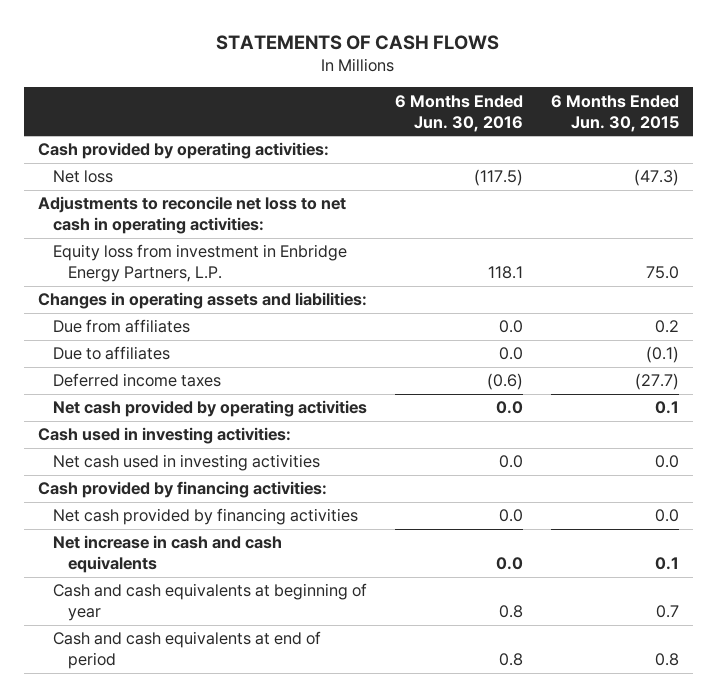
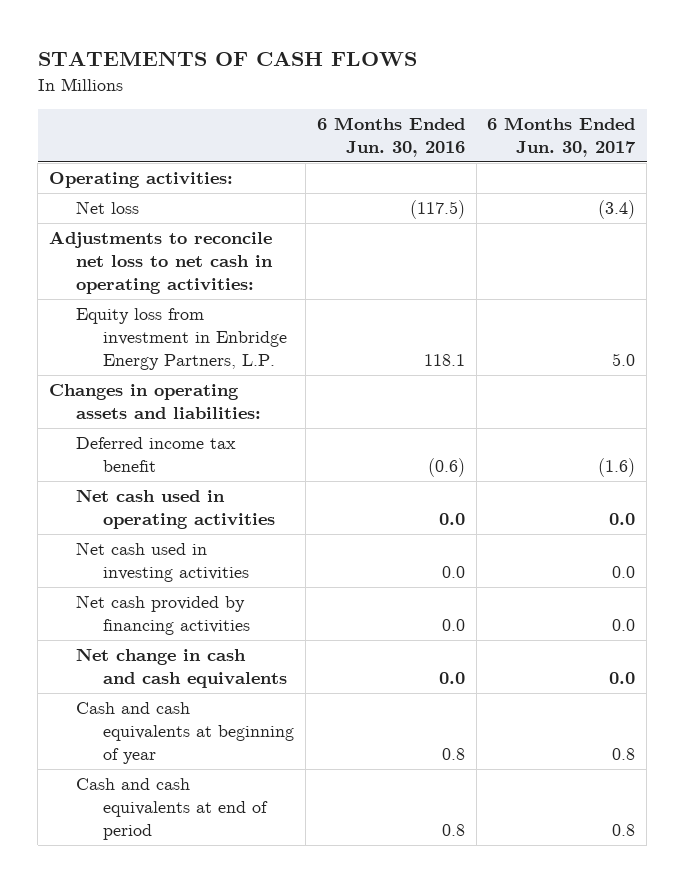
[550,94,679,132] 6 Months Ended Jun. 30, 2015 -> none
none -> [487,117,637,158] 6 Months Ended Jun. 30, 2017
[37,142,329,160] Cash provided by operating activities: -> [49,172,234,189] Operating activities:
[52,319,190,334] Due from affiliates -> none
[52,346,170,361] Due to affiliates -> none
[37,427,291,445] Cash used in investing activities: -> none
[52,373,221,388] Deferred income taxes -> [76,437,237,473] Deferred income tax benefit
[52,400,367,418] Net cash provided by operating activities -> [76,489,276,530] Net cash used in operating activities
[37,481,327,499] Cash provided by financing activities: -> none
[52,535,282,574] Net increase in cash and cash equivalents -> [76,648,288,689] Net change in cash and cash equivalents

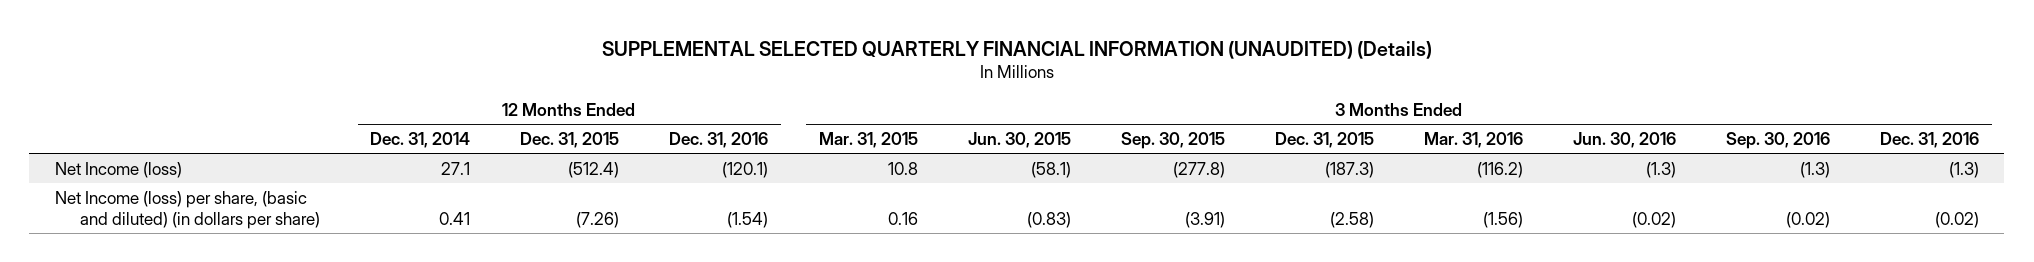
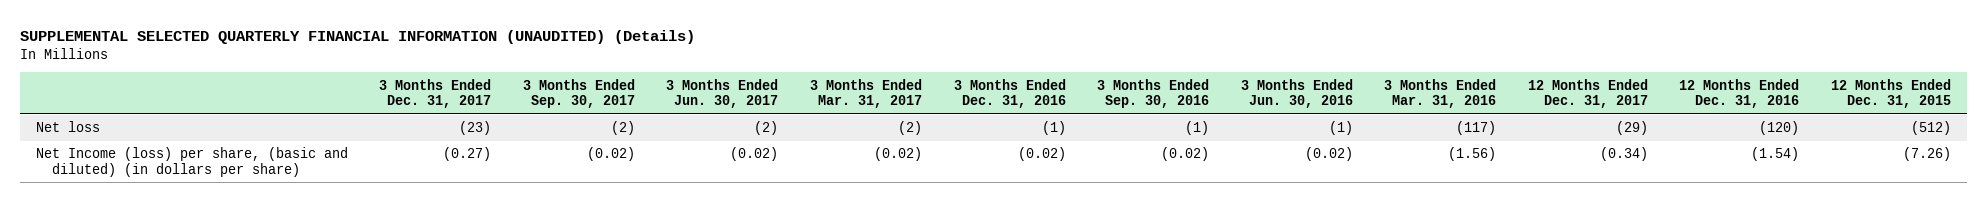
[370,131,471,148] Dec. 31, 2014 -> none
[818,131,918,148] Mar. 31, 2015 -> none
[967,131,1071,148] Jun. 30, 2015 -> none
[1120,131,1225,149] Sep. 30, 2015 -> none
[1274,131,1374,148] Dec. 31, 2015 -> none
none -> [379,78,492,109] 3 Months Ended Dec. 31, 2017
none -> [522,78,635,109] 3 Months Ended Sep. 30, 2017
none -> [666,78,779,109] 3 Months Ended Jun. 30, 2017
none -> [810,78,923,109] 3 Months Ended Mar. 31, 2017
none -> [1527,78,1648,109] 12 Months Ended Dec. 31, 2017
[54,161,182,178] Net Income (loss) -> [35,121,100,133] Net loss
[568,161,620,178] (512.4) -> [1910,121,1951,136] (512)
[722,161,769,178] (120.1) -> [1759,121,1800,136] (120)
[1476,161,1523,178] (116.2) -> [1456,121,1497,136] (117)
[1646,161,1677,178] (1.3) -> [1328,121,1353,136] (1)
[1800,161,1831,178] (1.3) -> [1185,121,1210,136] (1)
[1949,161,1980,178] (1.3) -> [1041,121,1066,136] (1)

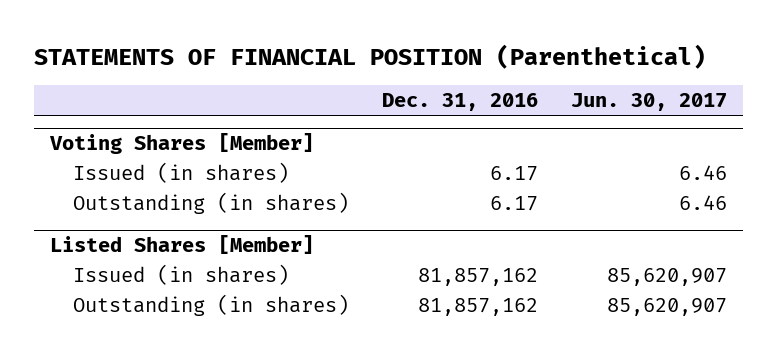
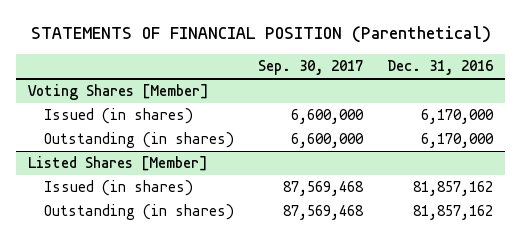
[570,93,727,112] Jun. 30, 2017 -> none
none -> [258,60,364,76] Sep. 30, 2017
[490,166,539,182] 6.17 -> [421,109,495,125] 6,170,000
[490,196,539,212] 6.17 -> [421,133,495,149] 6,170,000

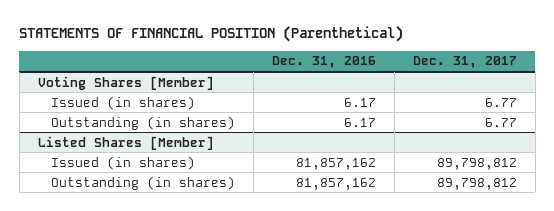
[258,60,364,76] Sep. 30, 2017 -> none
none -> [412,56,517,69] Dec. 31, 2017
[421,109,495,125] 6,170,000 -> [343,97,376,107] 6.17
[421,133,495,149] 6,170,000 -> [343,117,376,127] 6.17

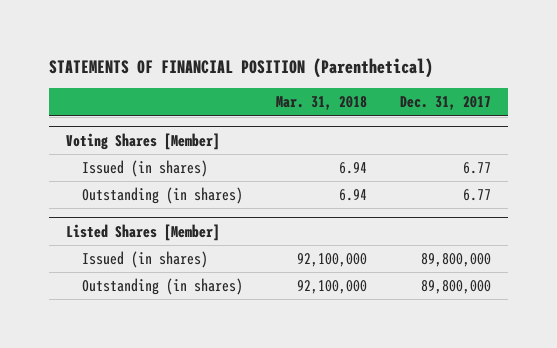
[271,56,376,69] Dec. 31, 2016 -> none
none -> [276,96,368,111] Mar. 31, 2018
[436,157,517,170] 89,798,812 -> [421,252,492,267] 89,800,000
[436,177,517,190] 89,798,812 -> [421,279,492,294] 89,800,000

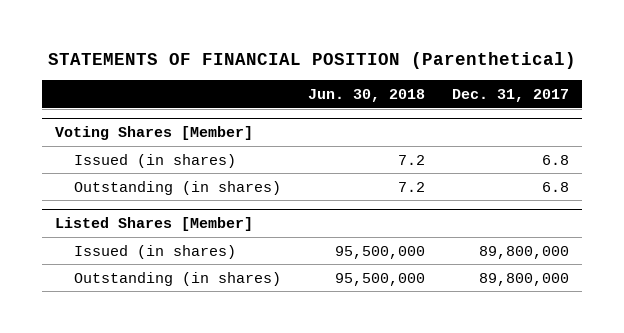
[276,96,368,111] Mar. 31, 2018 -> none
none -> [307,89,425,103] Jun. 30, 2018
[463,161,492,174] 6.77 -> [541,154,569,165] 6.8
[463,188,492,201] 6.77 -> [541,181,569,192] 6.8

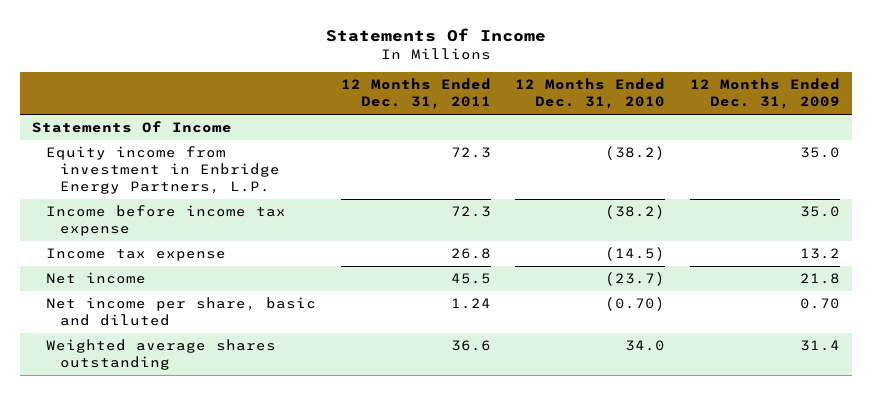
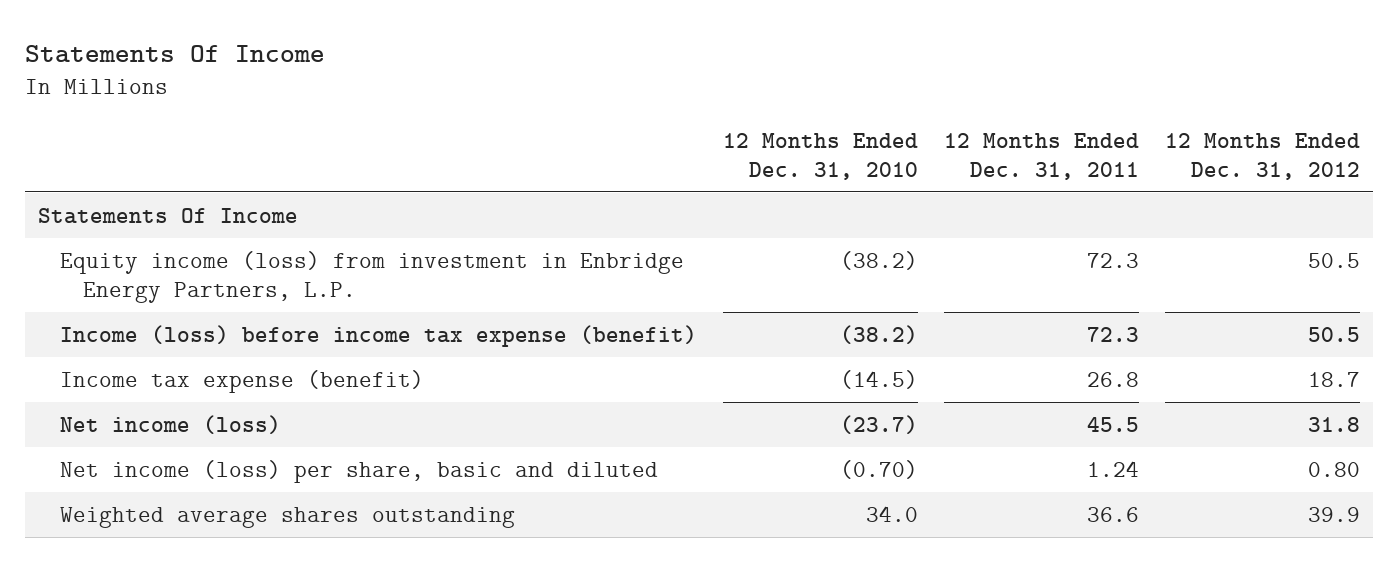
[689,78,840,110] 12 Months Ended Dec. 31, 2009 -> none
none -> [1165,132,1361,180] 12 Months Ended Dec. 31, 2012
[46,146,281,195] Equity income from investment in Enbridge Energy Partners, L.P. -> [60,250,685,303] Equity income (loss) from investment in Enbridge Energy Partners, L.P.
[46,205,287,237] Income before income tax expense -> [60,324,698,347] Income (loss) before income tax expense (benefit)
[46,248,227,262] Income tax expense -> [60,369,425,393] Income tax expense (benefit)
[46,272,147,285] Net income -> [60,414,282,434] Net income (loss)
[46,297,317,327] Net income per share, basic and diluted -> [60,459,659,483] Net income (loss) per share, basic and diluted

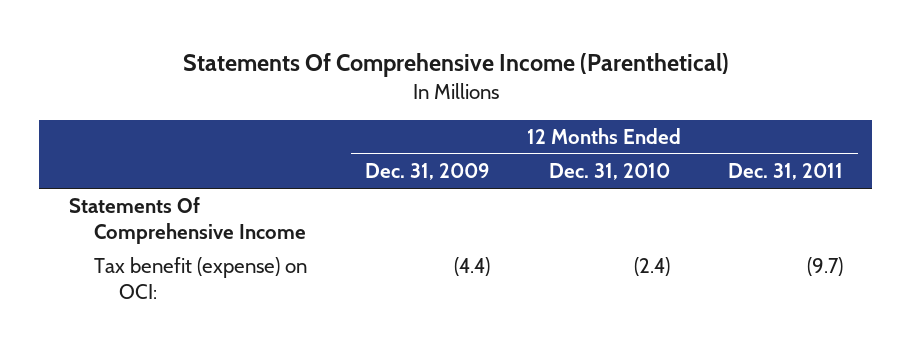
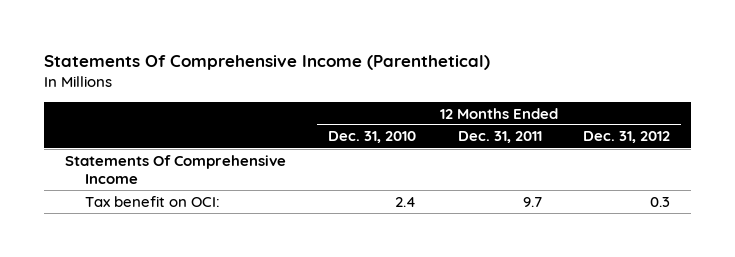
[365,163,491,181] Dec. 31, 2009 -> none
none -> [583,131,671,144] Dec. 31, 2012
[94,257,308,300] Tax benefit (expense) on OCI: -> [84,195,220,207] Tax benefit on OCI:
[633,257,670,277] (2.4) -> [394,196,416,207] 2.4
[806,257,843,277] (9.7) -> [522,196,542,207] 9.7

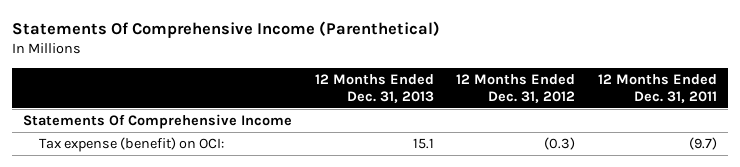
[327,131,416,144] Dec. 31, 2010 -> none
none -> [314,73,434,103] 12 Months Ended Dec. 31, 2013
[84,195,220,207] Tax benefit on OCI: -> [39,137,225,153] Tax expense (benefit) on OCI:
[522,196,542,207] 9.7 -> [688,137,717,151] (9.7)
[650,196,671,207] 0.3 -> [544,137,576,151] (0.3)

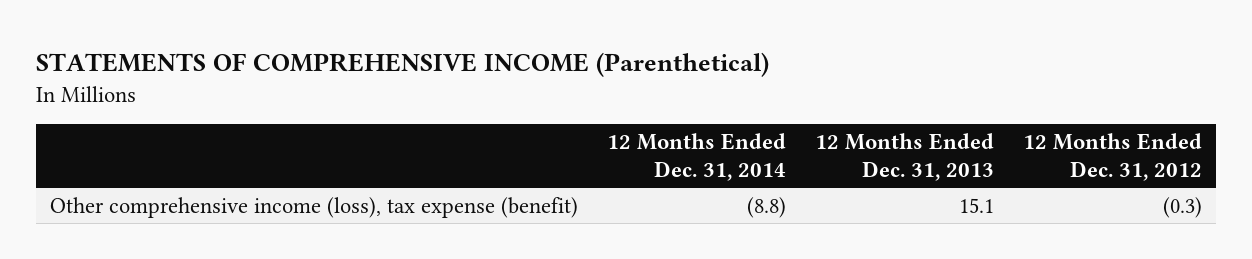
[11,21,440,39] Statements Of Comprehensive Income (Parenthetical) -> [35,51,769,77] STATEMENTS OF COMPREHENSIVE INCOME (Parenthetical)
[597,73,717,103] 12 Months Ended Dec. 31, 2011 -> none
none -> [606,133,786,182] 12 Months Ended Dec. 31, 2014
[23,114,293,130] Statements Of Comprehensive Income -> none
[39,137,225,153] Tax expense (benefit) on OCI: -> [50,196,579,218] Other comprehensive income (loss), tax expense (benefit)

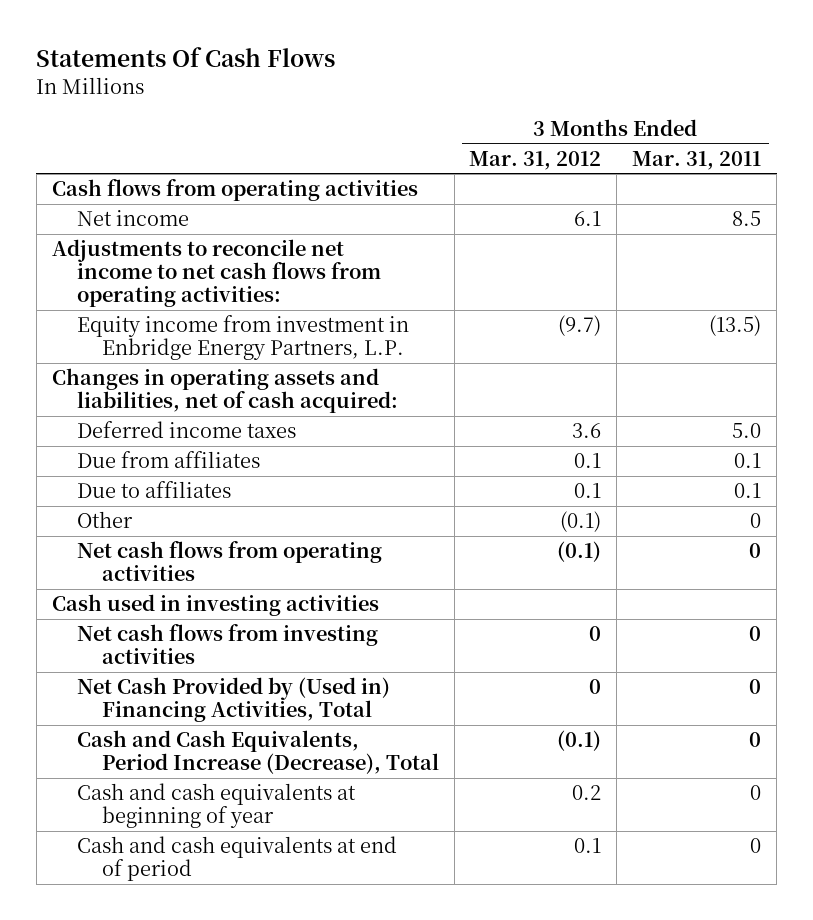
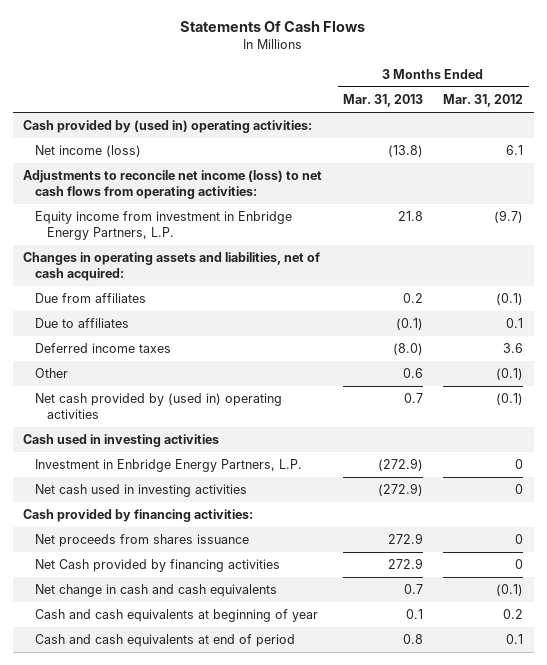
[632,150,762,170] Mar. 31, 2011 -> none
none -> [342,94,423,108] Mar. 31, 2013
[51,179,418,202] Cash flows from operating activities -> [23,120,313,134] Cash provided by (used in) operating activities:
[76,210,189,227] Net income -> [35,145,142,158] Net income (loss)
[51,239,381,308] Adjustments to reconcile net income to net cash flows from operating activities: -> [23,170,323,199] Adjustments to reconcile net income (loss) to net cash flows from operating activities:
[574,453,602,469] 0.1 -> [496,293,524,306] (0.1)
[76,421,296,439] Deferred income taxes -> [35,343,172,354] Deferred income taxes
[76,541,382,582] Net cash flows from operating activities -> [35,393,283,419] Net cash provided by (used in) operating activities
none -> [35,459,303,473] Investment in Enbridge Energy Partners, L.P.
[76,624,378,665] Net cash flows from investing activities -> [35,484,248,498] Net cash used in investing activities
none -> [23,509,254,523] Cash provided by financing activities:
none -> [35,534,250,548] Net proceeds from shares issuance
[76,677,390,723] Net Cash Provided by (Used in) Financing Activities, Total -> [35,559,281,573] Net Cash provided by financing activities
[76,730,439,775] Cash and Cash Equivalents, Period Increase (Decrease), Total -> [35,584,278,598] Net change in cash and cash equivalents

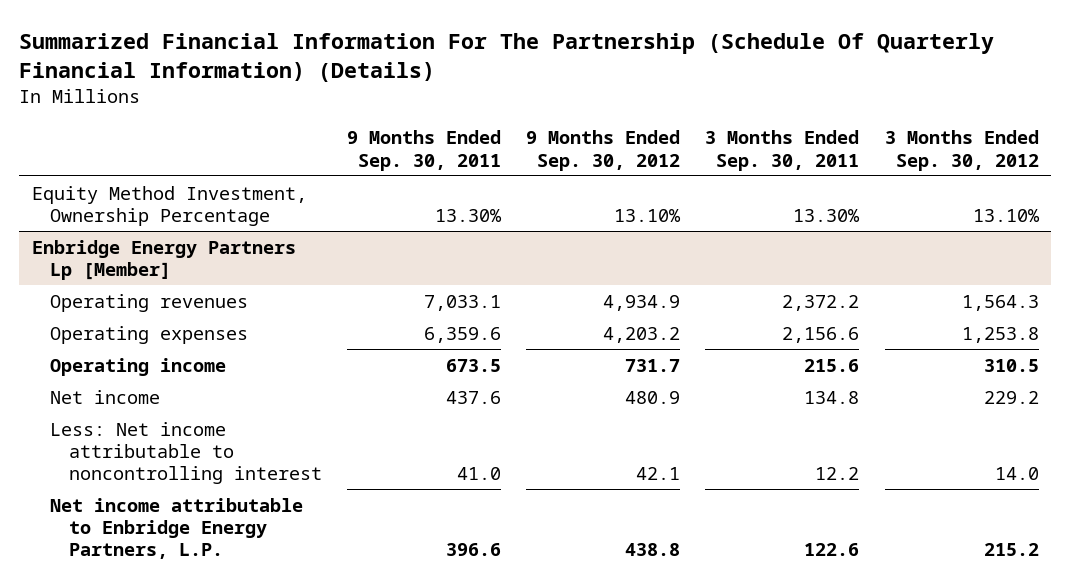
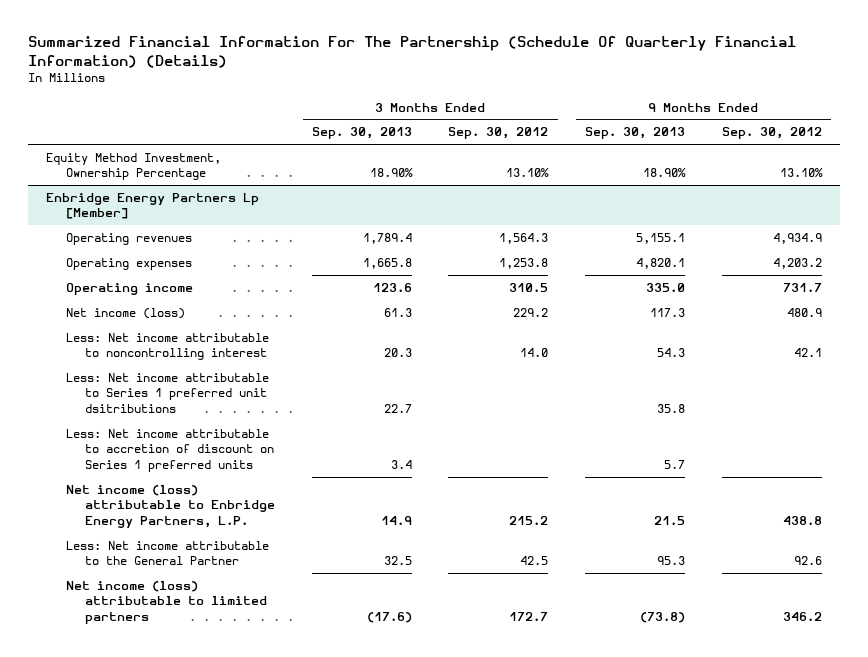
[346,130,501,171] 9 Months Ended Sep. 30, 2011 -> none
[705,130,860,171] 3 Months Ended Sep. 30, 2011 -> none
none -> [311,127,412,140] Sep. 30, 2013
none -> [585,127,686,140] Sep. 30, 2013
[50,389,161,404] Net income -> [65,307,185,319] Net income (loss)
none -> [65,372,269,413] Less: Net income attributable to Series 1 preferred unit dsitributions
none -> [65,428,275,472] Less: Net income attributable to accretion of discount on Series 1 preferred units
[50,497,304,560] Net income attributable to Enbridge Energy Partners, L.P. -> [65,484,276,528] Net income (loss) attributable to Enbridge Energy Partners, L.P.
none -> [65,540,269,566] Less: Net income attributable to the General Partner
none -> [65,580,268,624] Net income (loss) attributable to limited partners

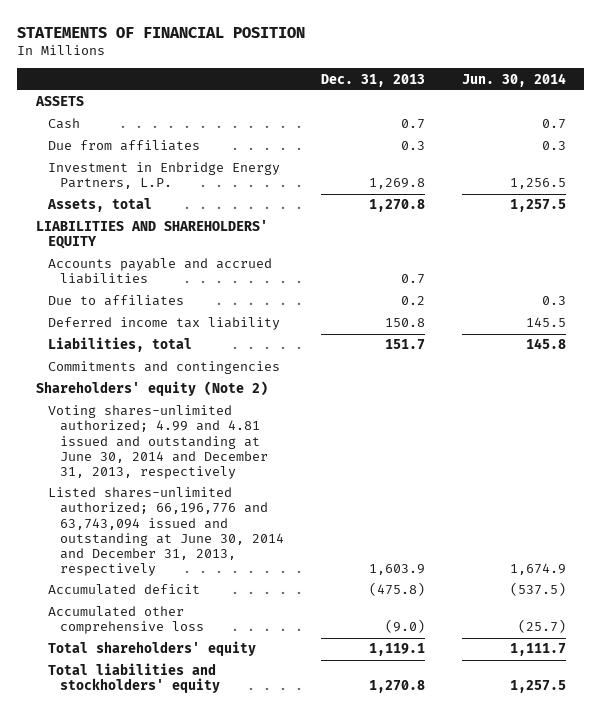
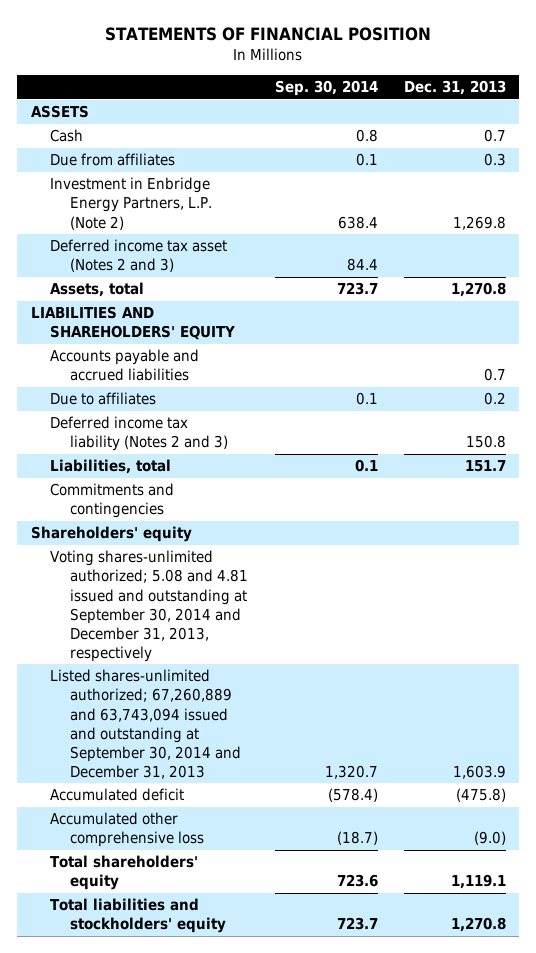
[462,72,567,87] Jun. 30, 2014 -> none
none -> [274,80,378,97] Sep. 30, 2014
[48,162,281,190] Investment in Enbridge Energy Partners, L.P. -> [50,177,213,230] Investment in Enbridge Energy Partners, L.P. (Note 2)
none -> [50,239,228,273] Deferred income tax asset (Notes 2 and 3)
[48,317,281,331] Deferred income tax liability -> [50,416,229,452] Deferred income tax liability (Notes 2 and 3)
[35,381,268,397] Shareholders' equity (Note 2) -> [30,526,192,543] Shareholders' equity
[48,405,269,479] Voting shares-unlimited authorized; 4.99 and 4.81 issued and outstanding at June 30, 2014 and December 31, 2013, respectively -> [50,550,249,662] Voting shares-unlimited authorized; 5.08 and 4.81 issued and outstanding at September 30, 2014 and December 31, 2013, respectively
[48,487,285,576] Listed shares-unlimited authorized; 66,196,776 and 63,743,094 issued and outstanding at June 30, 2014 and December 31, 2013, respectively -> [50,669,242,779] Listed shares-unlimited authorized; 67,260,889 and 63,743,094 issued and outstanding at September 30, 2014 and December 31, 2013

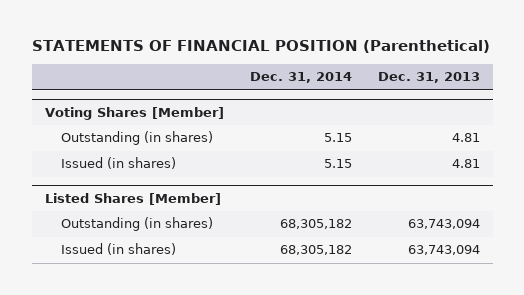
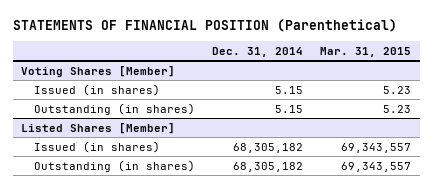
[377,72,480,84] Dec. 31, 2013 -> none
none -> [320,46,412,57] Mar. 31, 2015
[61,131,214,146] Outstanding (in shares) -> [34,102,196,115] Outstanding (in shares)
[61,217,214,232] Outstanding (in shares) -> [34,159,196,172] Outstanding (in shares)

